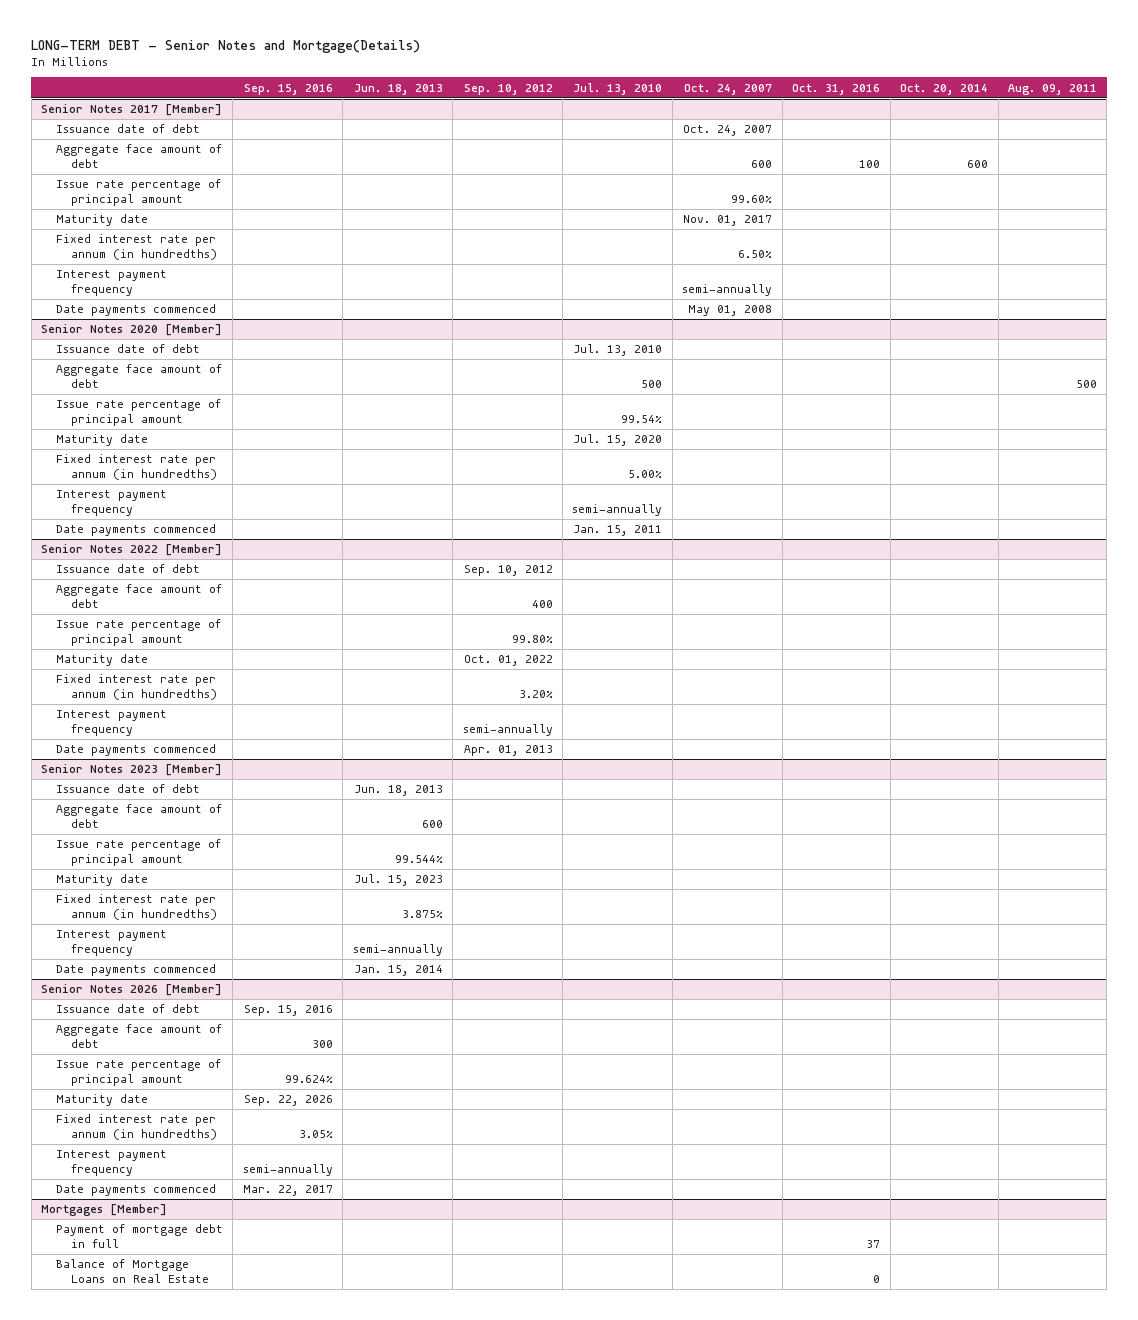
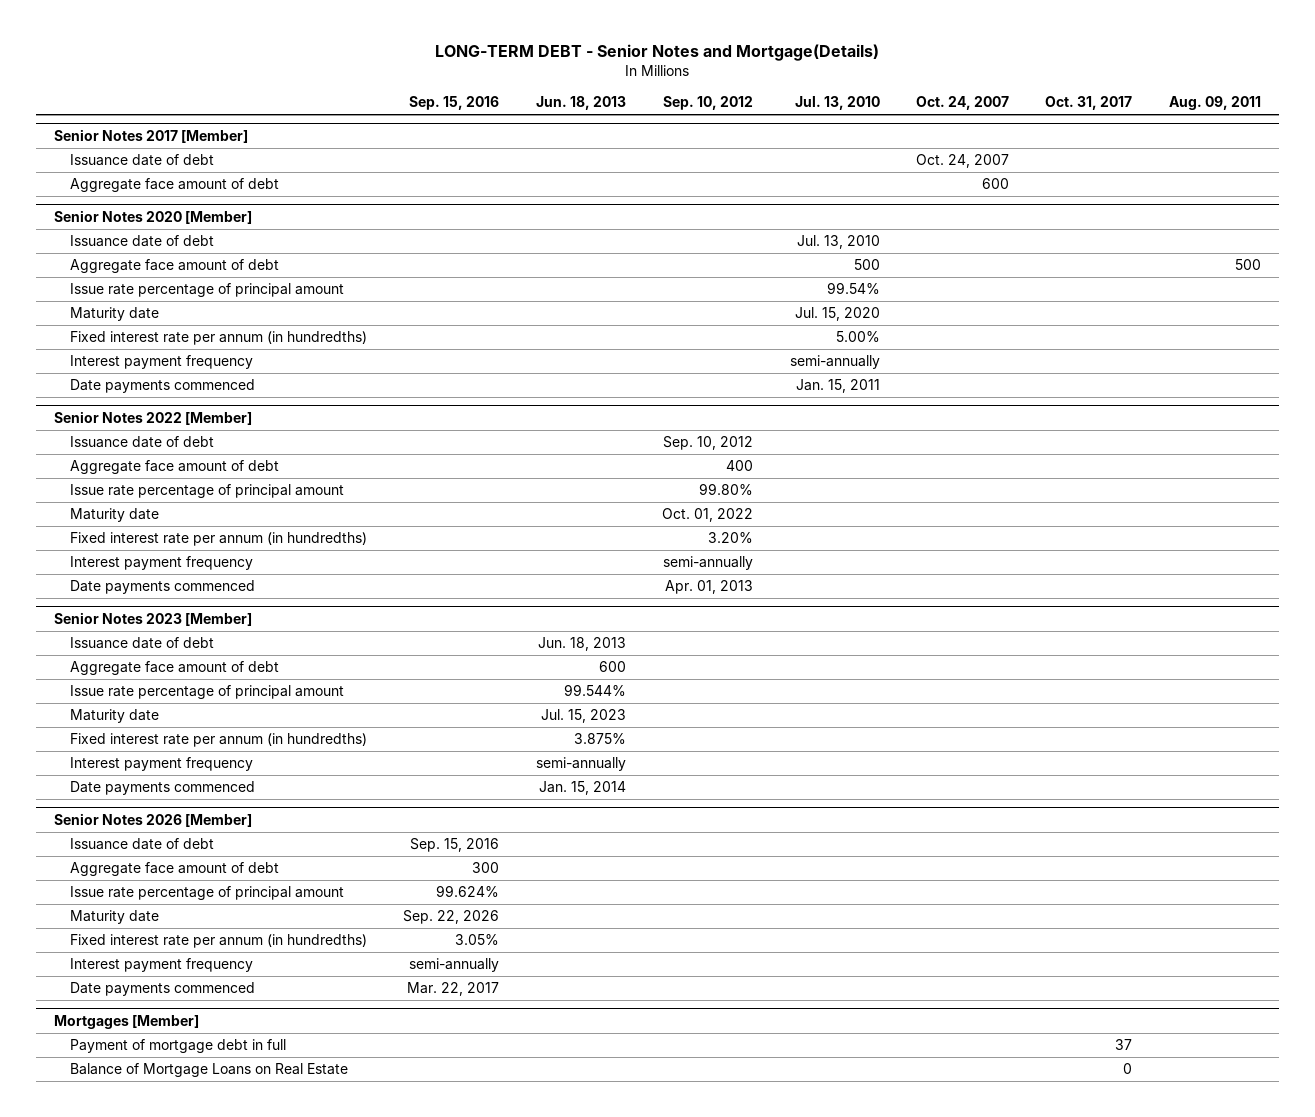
[792,83,881,95] Oct. 31, 2016 -> none
[900,83,989,95] Oct. 20, 2014 -> none
none -> [1045,96,1133,111] Oct. 31, 2017
[55,179,221,206] Issue rate percentage of principal amount -> none
[55,214,148,227] Maturity date -> none
[55,234,217,260] Fixed interest rate per annum (in hundredths) -> none
[55,270,167,296] Interest payment frequency -> none
[55,304,216,317] Date payments commenced -> none

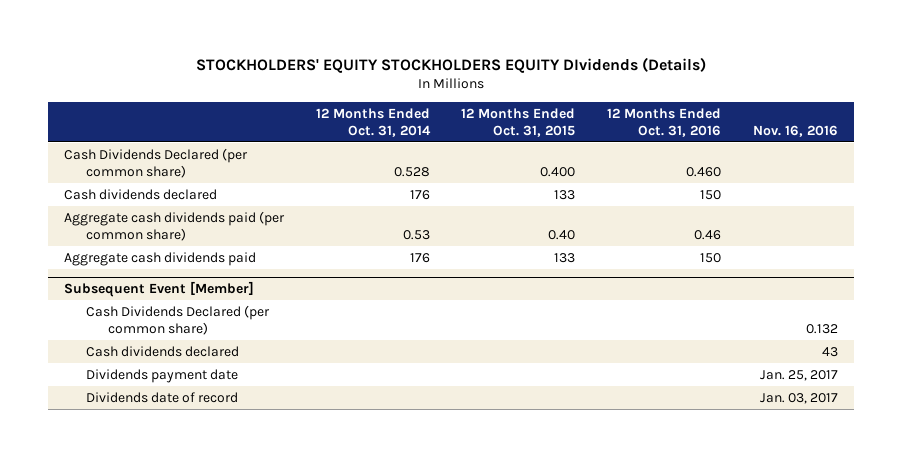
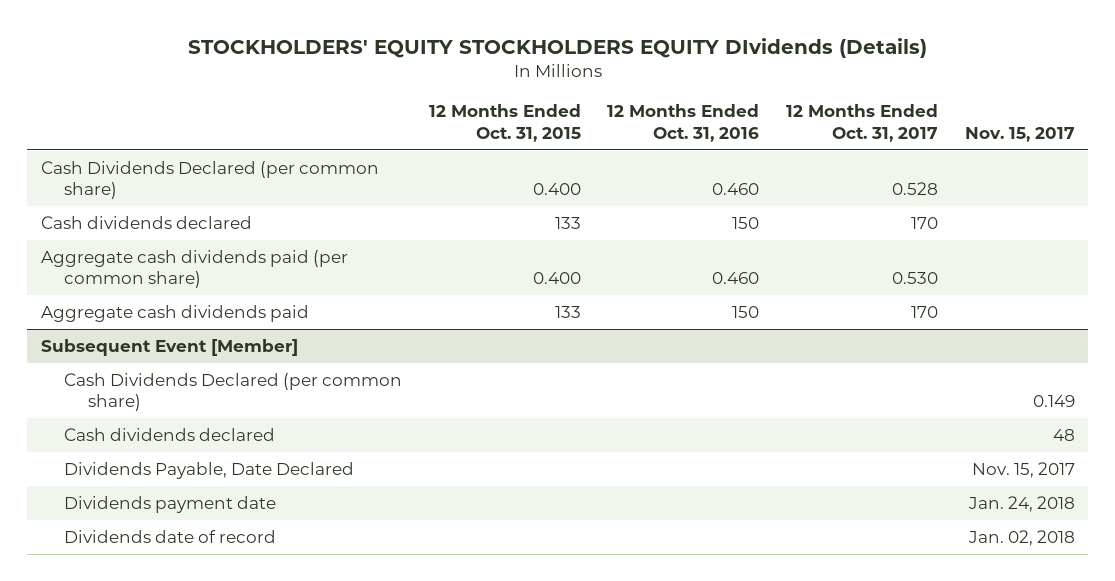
[315,107,431,137] 12 Months Ended Oct. 31, 2014 -> none
[752,124,838,137] Nov. 16, 2016 -> none
none -> [786,104,939,142] 12 Months Ended Oct. 31, 2017
none -> [964,126,1075,142] Nov. 15, 2017
[548,229,576,240] 0.40 -> [532,272,581,285] 0.400
[694,229,722,240] 0.46 -> [712,272,760,285] 0.460
none -> [64,461,355,479] Dividends Payable, Date Declared

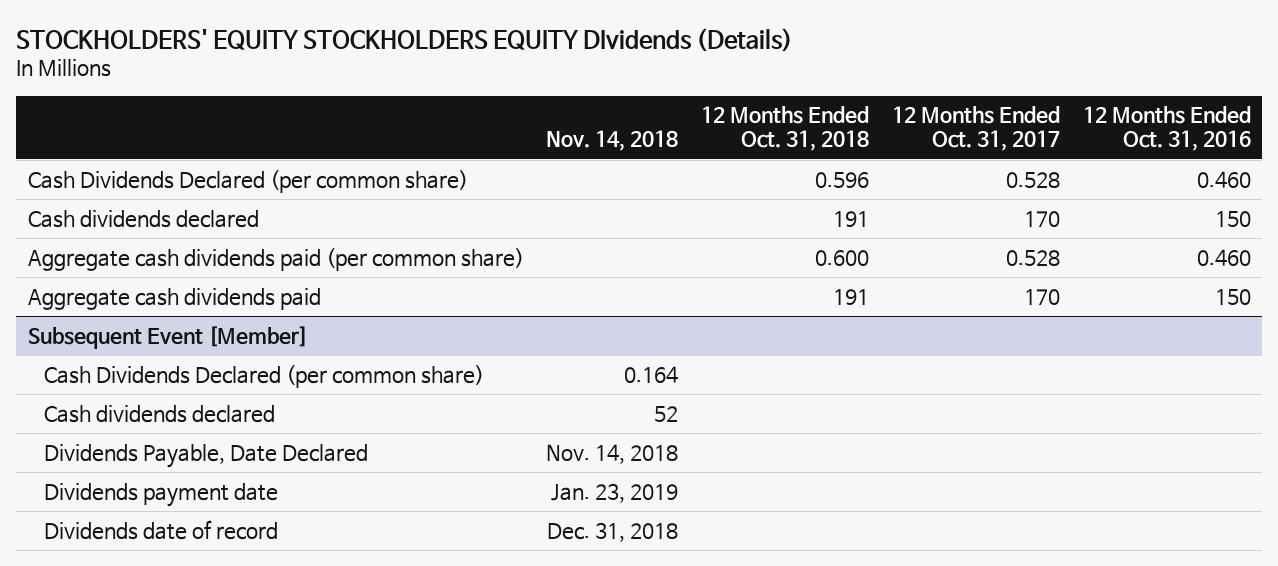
[428,104,581,142] 12 Months Ended Oct. 31, 2015 -> none
[964,126,1075,142] Nov. 15, 2017 -> none
none -> [546,130,679,152] Nov. 14, 2018
none -> [701,106,870,152] 12 Months Ended Oct. 31, 2018
[892,272,939,285] 0.530 -> [1005,249,1060,266] 0.528

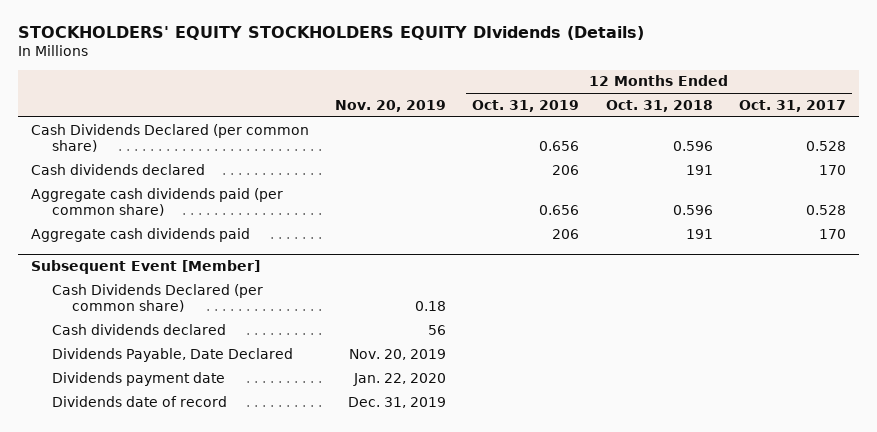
[546,130,679,152] Nov. 14, 2018 -> none
[1082,106,1251,152] 12 Months Ended Oct. 31, 2016 -> none
none -> [334,99,446,112] Nov. 20, 2019
none -> [472,99,580,112] Oct. 31, 2019
[815,249,870,266] 0.600 -> [672,205,713,216] 0.596

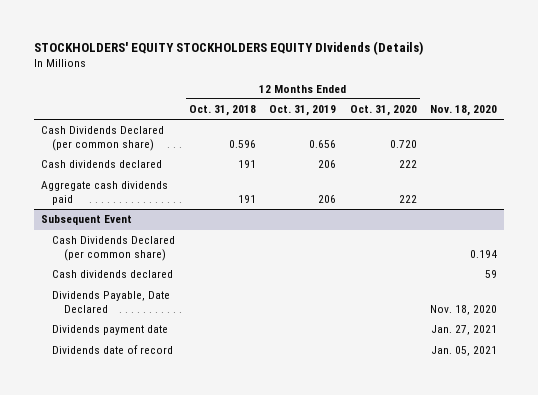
[334,99,446,112] Nov. 20, 2019 -> none
[738,99,846,112] Oct. 31, 2017 -> none
none -> [349,105,417,117] Oct. 31, 2020
none -> [430,105,498,117] Nov. 18, 2020
[30,187,283,217] Aggregate cash dividends paid (per common share) -> none
[30,259,260,274] Subsequent Event [Member] -> [40,215,132,226] Subsequent Event

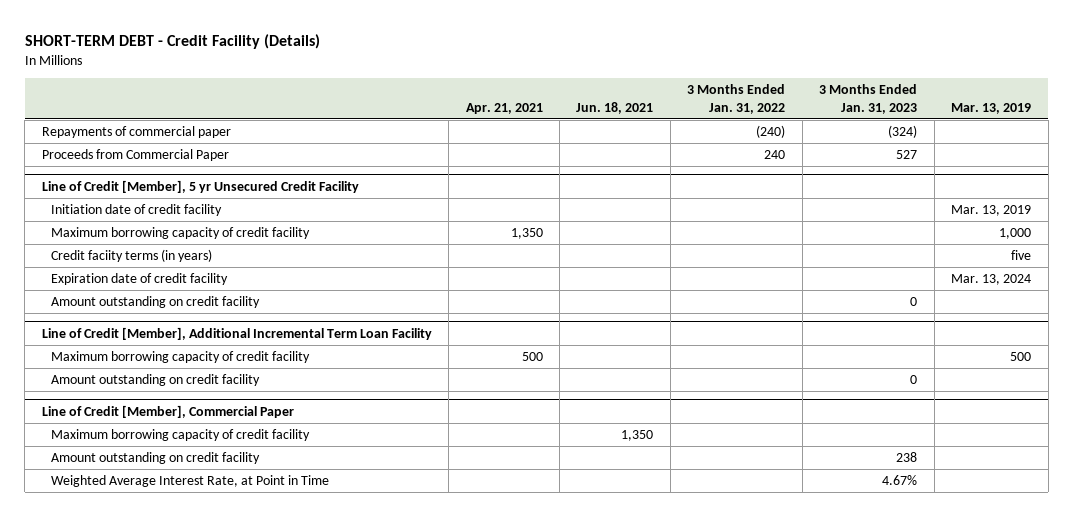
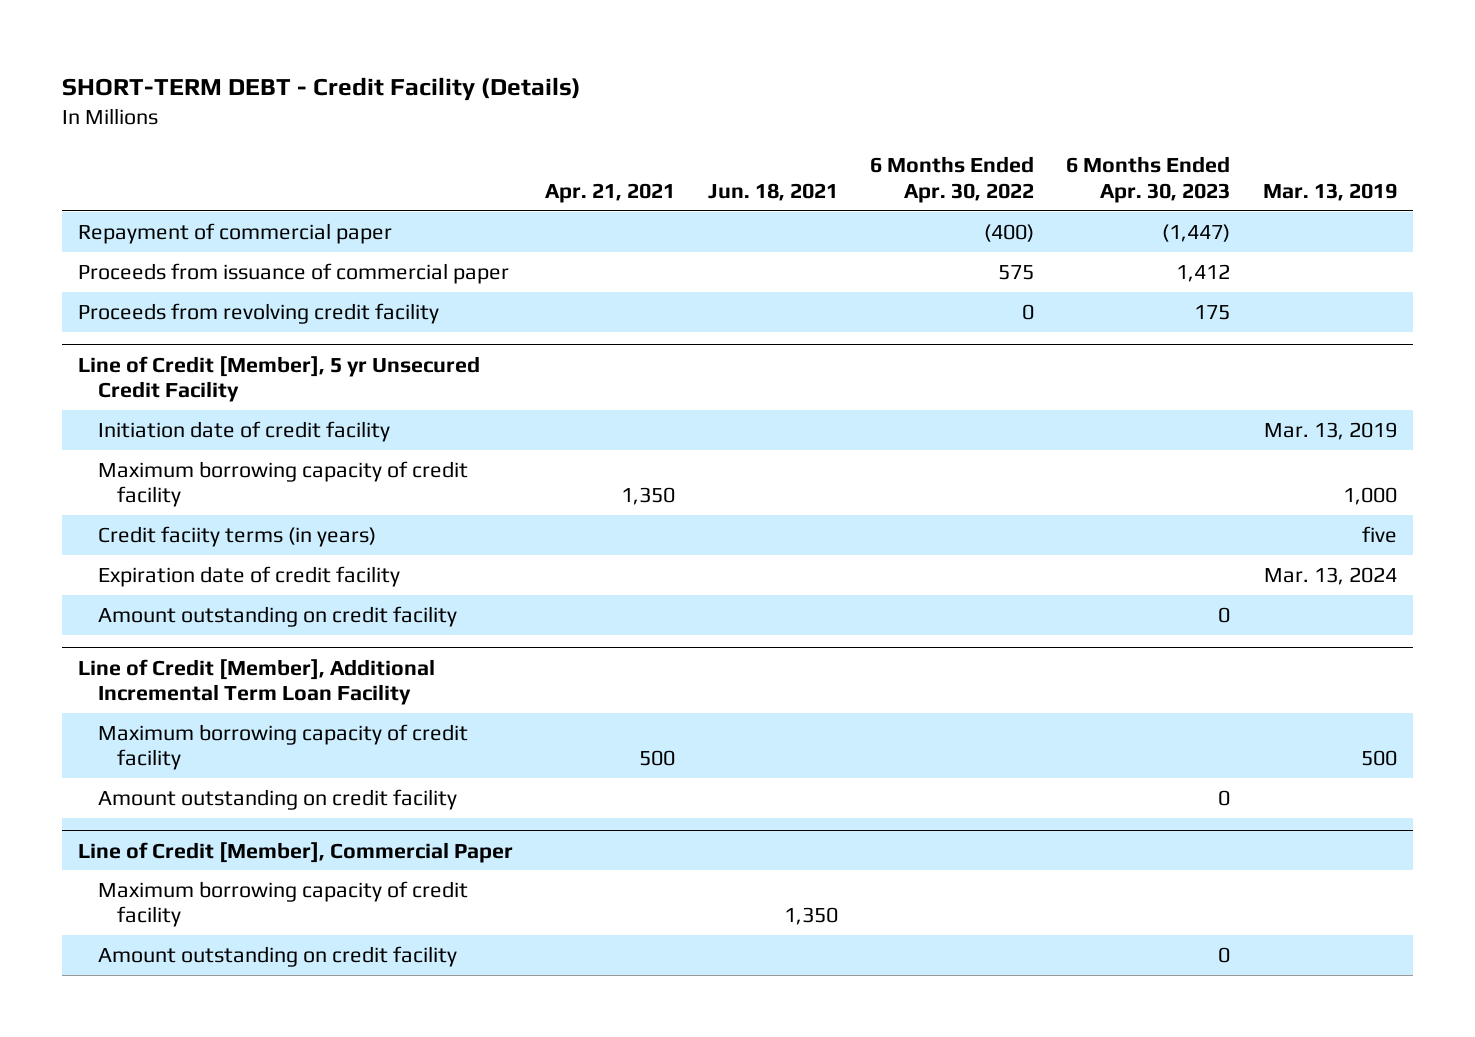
[687,84,786,114] 3 Months Ended Jan. 31, 2022 -> none
[819,84,918,114] 3 Months Ended Jan. 31, 2023 -> none
none -> [870,156,1035,203] 6 Months Ended Apr. 30, 2022
none -> [1066,156,1231,203] 6 Months Ended Apr. 30, 2023
[41,126,231,139] Repayments of commercial paper -> [78,222,393,244] Repayment of commercial paper
[41,149,229,162] Proceeds from Commercial Paper -> [78,262,510,284] Proceeds from issuance of commercial paper
none -> [78,302,440,324] Proceeds from revolving credit facility
[51,475,330,488] Weighted Average Interest Rate, at Point in Time -> none

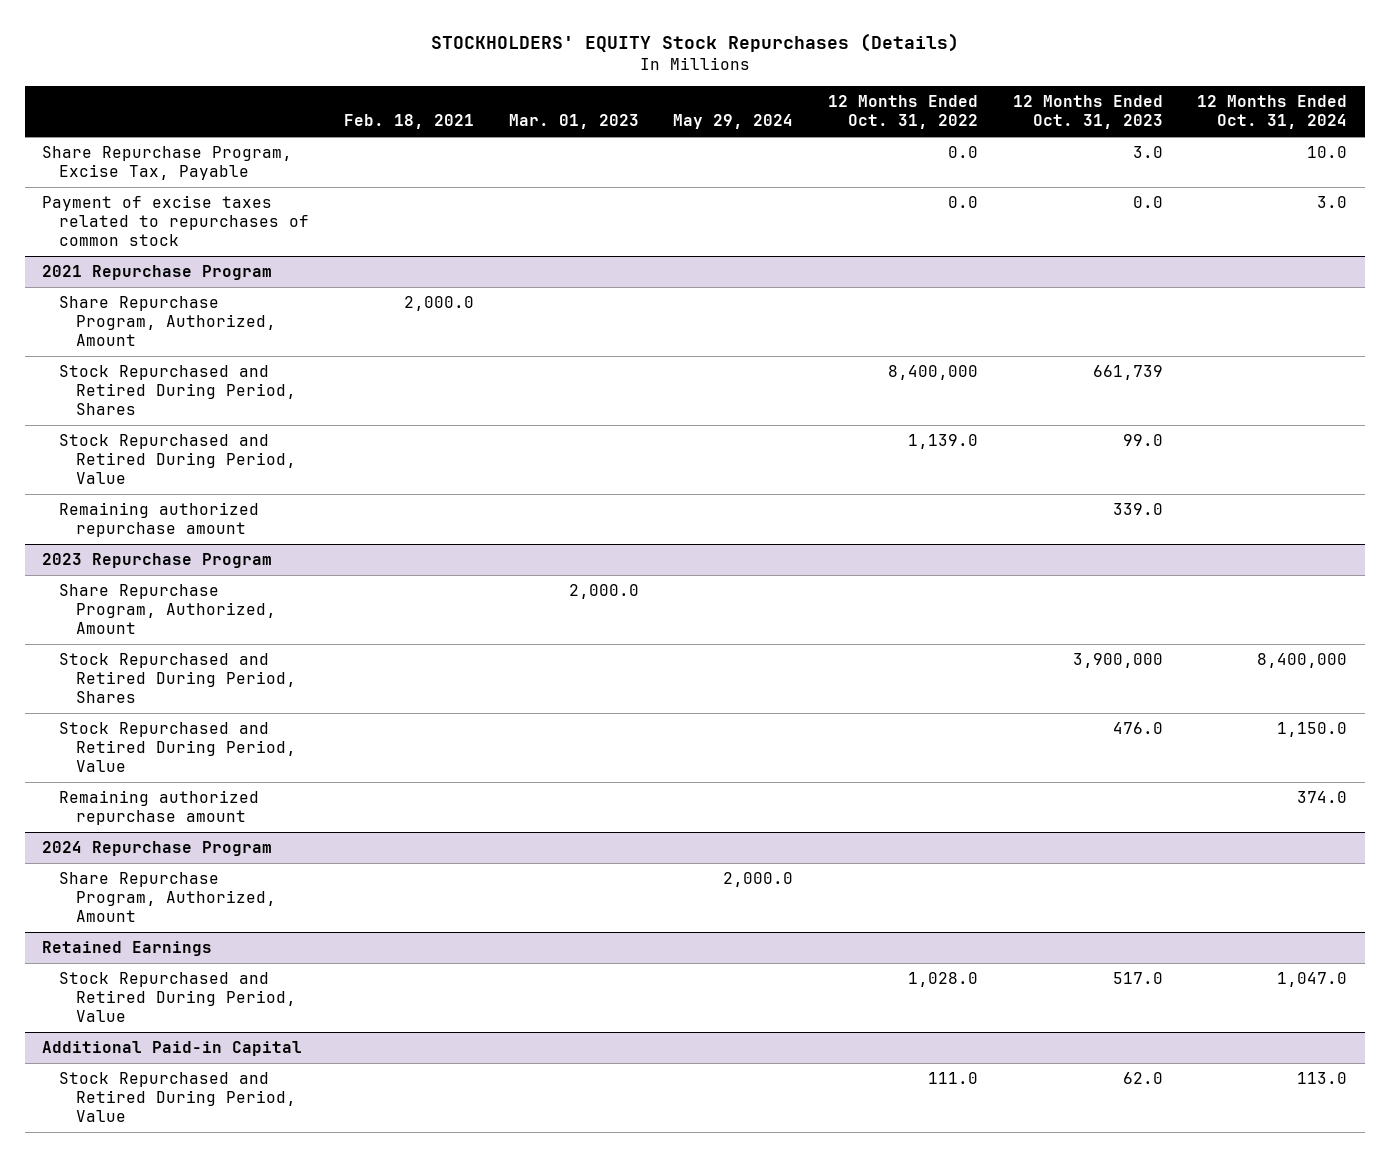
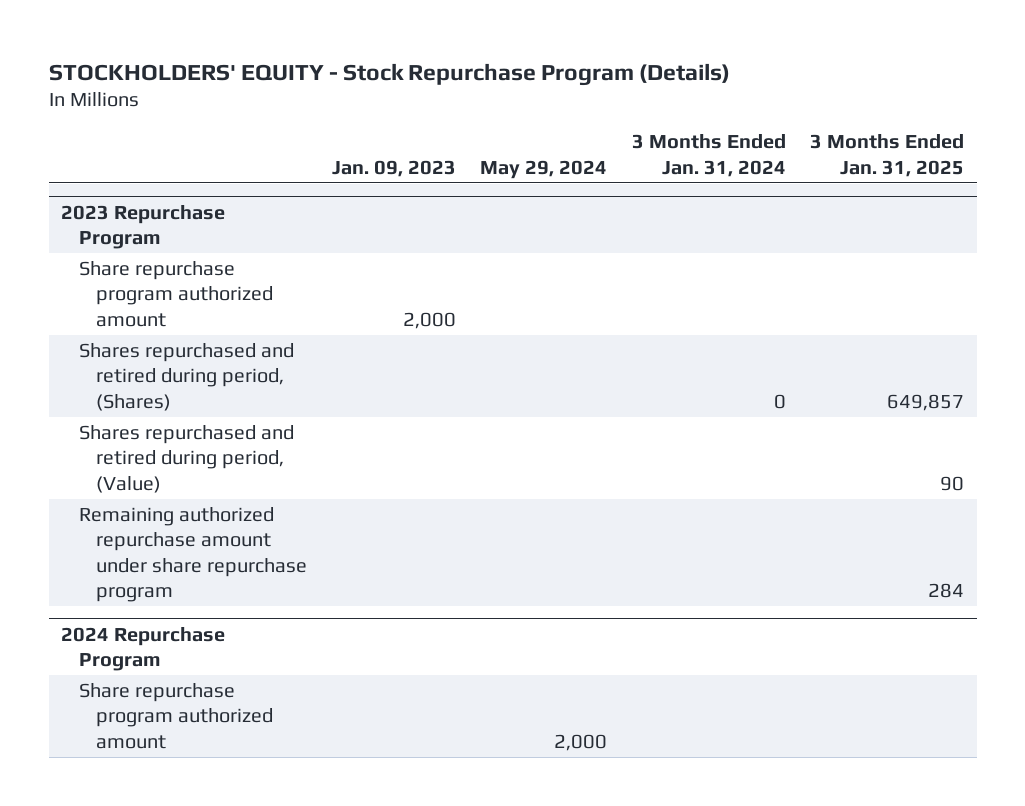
[430,33,959,53] STOCKHOLDERS' EQUITY Stock Repurchases (Details) -> [48,62,730,86] STOCKHOLDERS' EQUITY - Stock Repurchase Program (Details)
[344,114,475,130] Feb. 18, 2021 -> none
[508,114,639,130] Mar. 01, 2023 -> none
[827,95,978,130] 12 Months Ended Oct. 31, 2022 -> none
[1012,95,1163,130] 12 Months Ended Oct. 31, 2023 -> none
[1197,95,1348,130] 12 Months Ended Oct. 31, 2024 -> none
none -> [331,159,456,177] Jan. 09, 2023
none -> [631,134,786,177] 3 Months Ended Jan. 31, 2024
none -> [810,134,965,177] 3 Months Ended Jan. 31, 2025
[42,146,293,181] Share Repurchase Program, Excise Tax, Payable -> none
[42,195,310,247] Payment of excise taxes related to repurchases of common stock -> none
[42,265,273,281] 2021 Repurchase Program -> none
[59,296,277,347] Share Repurchase Program, Authorized, Amount -> none
[59,365,297,416] Stock Repurchased and Retired During Period, Shares -> none
[59,434,297,485] Stock Repurchased and Retired During Period, Value -> none
[59,502,260,538] Remaining authorized repurchase amount -> none
[59,584,277,635] Share Repurchase Program, Authorized, Amount -> [78,260,274,327] Share repurchase program authorized amount
[59,653,297,704] Stock Repurchased and Retired During Period, Shares -> [78,342,294,411] Shares repurchased and retired during period, (Shares)
[59,722,297,773] Stock Repurchased and Retired During Period, Value -> [78,424,294,493] Shares repurchased and retired during period, (Value)
[59,790,260,826] Remaining authorized repurchase amount -> [78,506,308,603] Remaining authorized repurchase amount under share repurchase program
[42,941,213,957] Retained Earnings -> none
[59,972,297,1023] Stock Repurchased and Retired During Period, Value -> none
[42,1041,303,1057] Additional Paid-in Capital -> none
[59,1072,297,1123] Stock Repurchased and Retired During Period, Value -> none
[59,872,277,923] Share Repurchase Program, Authorized, Amount -> [78,682,274,749] Share repurchase program authorized amount
[723,872,794,888] 2,000.0 -> [554,733,608,751] 2,000

